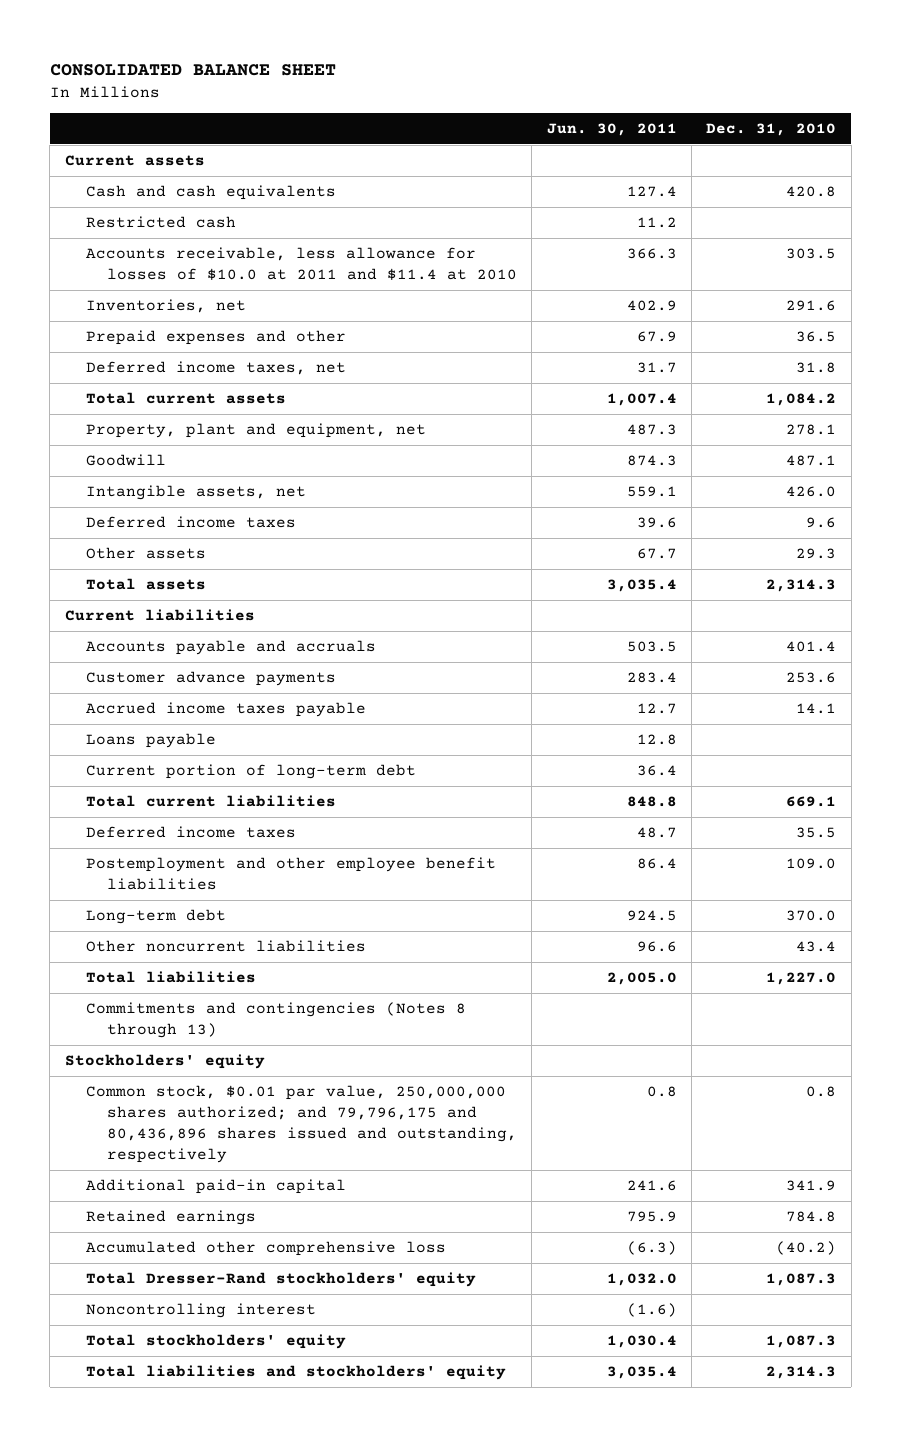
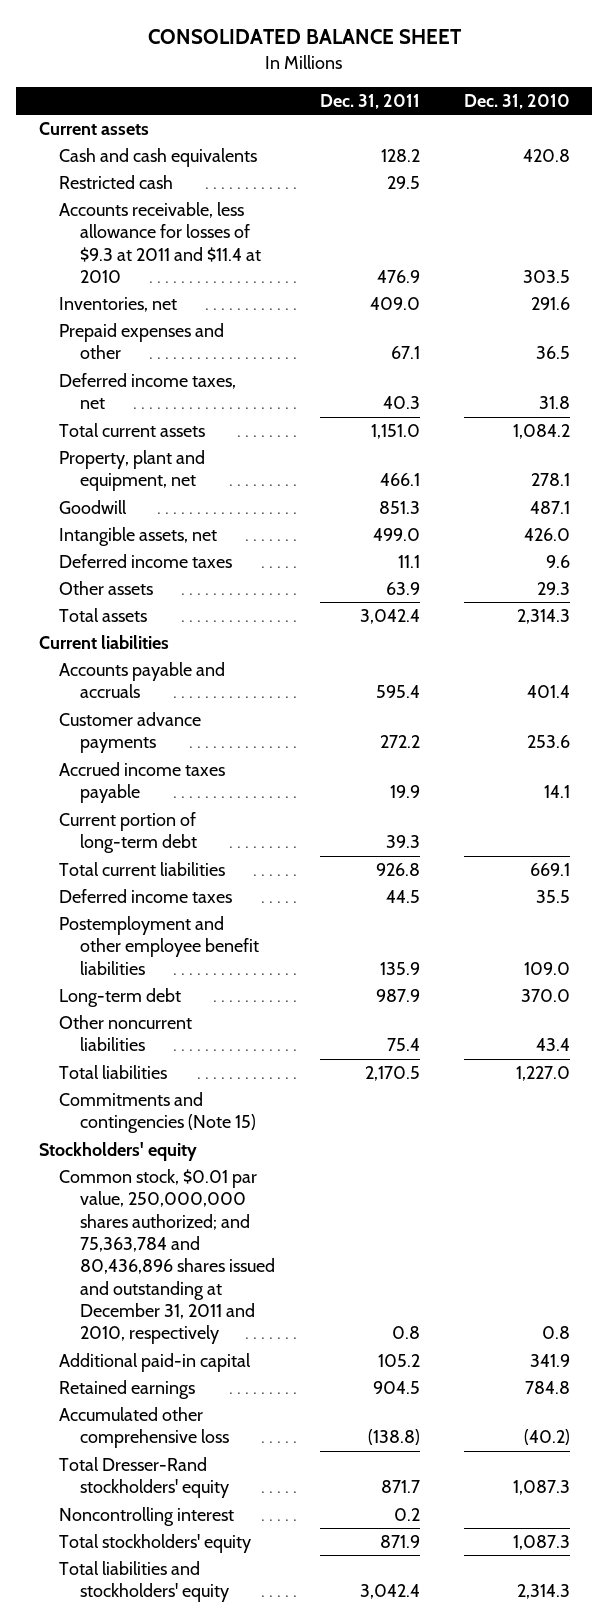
[546,123,677,137] Jun. 30, 2011 -> none
none -> [319,93,420,109] Dec. 31, 2011
[85,247,517,281] Accounts receivable, less allowance for losses of $10.0 at 2011 and $11.4 at 2010 -> [59,202,262,283] Accounts receivable, less allowance for losses of $9.3 at 2011 and $11.4 at 2010
[85,733,216,749] Loans payable -> none
[85,1002,466,1039] Commitments and contingencies (Notes 8 through 13) -> [59,1092,257,1134] Commitments and contingencies (Note 15)
[85,1085,517,1164] Common stock, $0.01 par value, 250,000,000 shares authorized; and 79,796,175 and 80,436,896 shares issued and outstanding, respectively -> [59,1169,276,1345] Common stock, $0.01 par value, 250,000,000 shares authorized; and 75,363,784 and 80,436,896 shares issued and outstanding at December 31, 2011 and 2010, respectively

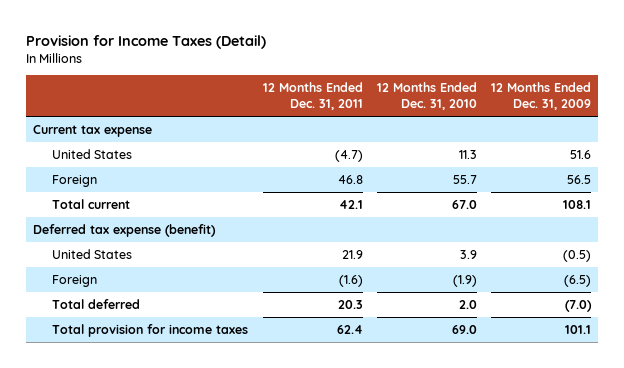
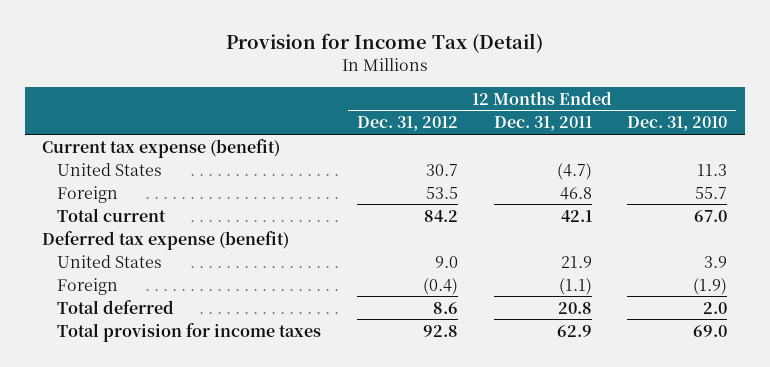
[26,34,267,49] Provision for Income Taxes (Detail) -> [225,33,543,54] Provision for Income Tax (Detail)
[491,82,592,111] 12 Months Ended Dec. 31, 2009 -> none
none -> [356,116,458,132] Dec. 31, 2012
[33,124,153,137] Current tax expense -> [42,138,281,158] Current tax expense (benefit)
[338,274,363,287] (1.6) -> [558,277,592,295] (1.1)
[337,299,363,309] 20.3 -> [557,301,592,314] 20.8
[336,324,363,334] 62.4 -> [556,324,592,337] 62.9

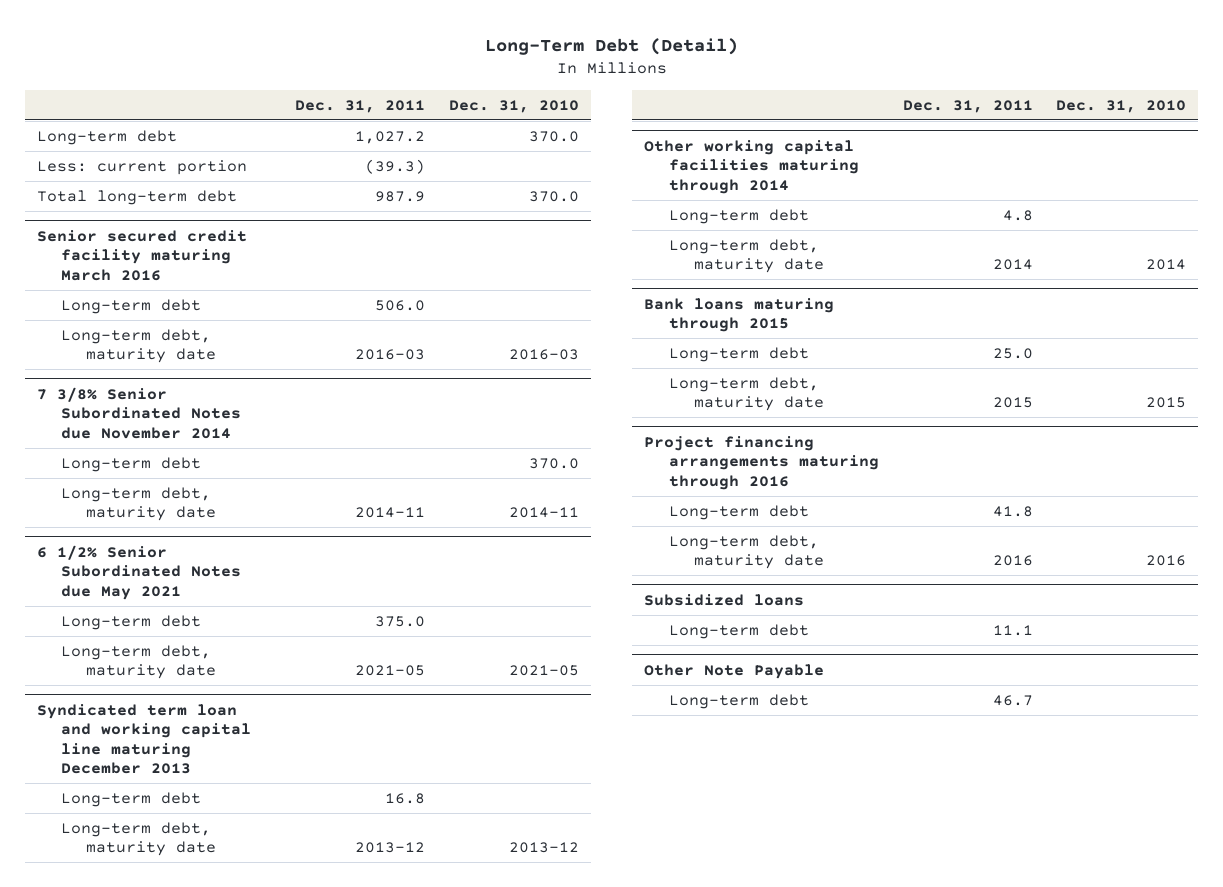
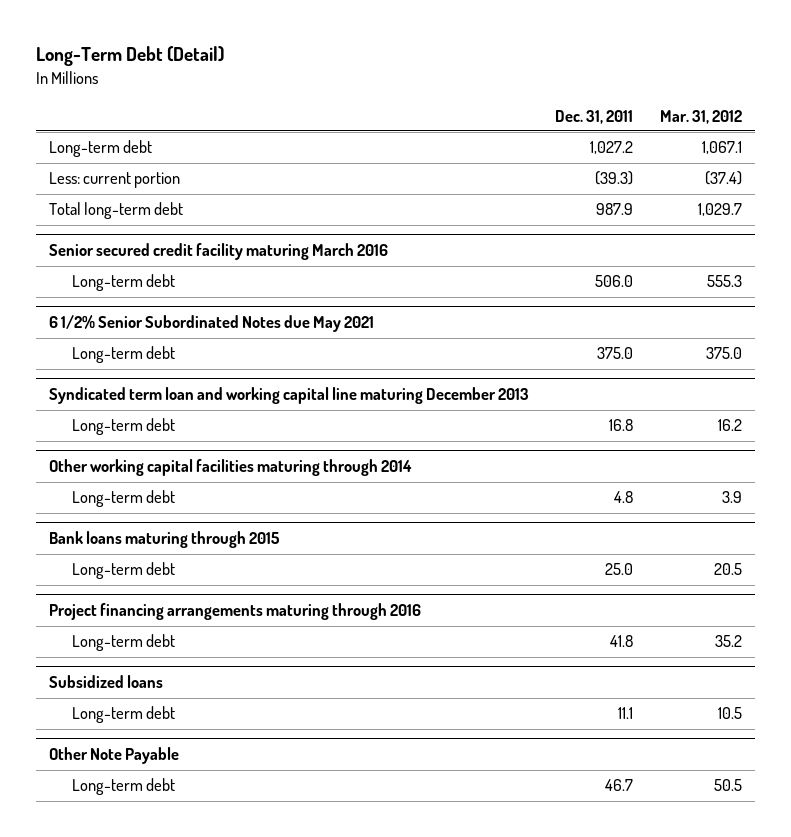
[448,99,579,113] Dec. 31, 2010 -> none
none -> [659,109,742,124] Mar. 31, 2012
[61,328,216,364] Long-term debt, maturity date -> none
[36,386,242,439] 7 3/8% Senior Subordinated Notes due November 2014 -> none
[61,456,202,472] Long-term debt -> none
[61,486,216,522] Long-term debt, maturity date -> none
[61,644,216,680] Long-term debt, maturity date -> none
[61,821,216,857] Long-term debt, maturity date -> none
[668,238,824,274] Long-term debt, maturity date -> none
[668,376,824,412] Long-term debt, maturity date -> none
[668,534,824,570] Long-term debt, maturity date -> none

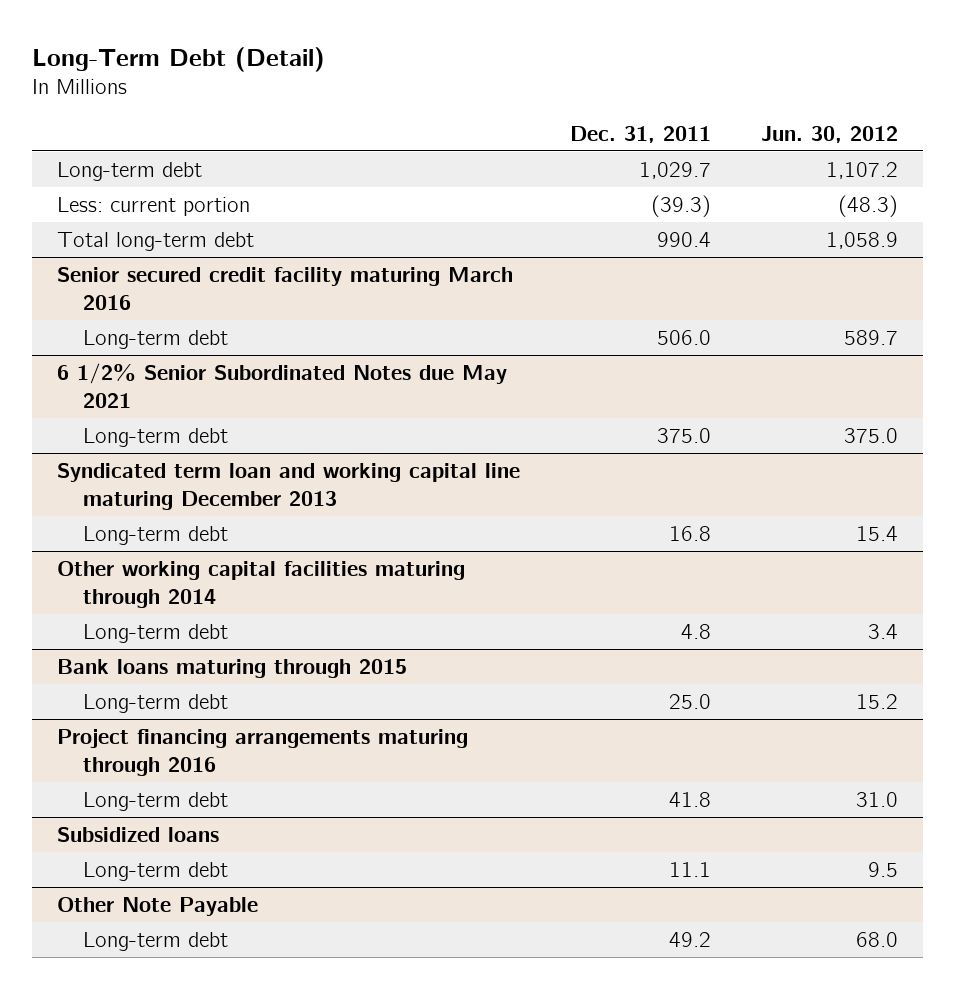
[659,109,742,124] Mar. 31, 2012 -> none
none -> [760,125,898,143] Jun. 30, 2012
[590,141,634,155] 1,027.2 -> [639,161,712,179] 1,029.7
[596,203,634,216] 987.9 -> [657,231,712,247] 990.4
[605,779,634,792] 46.7 -> [669,931,712,947] 49.2

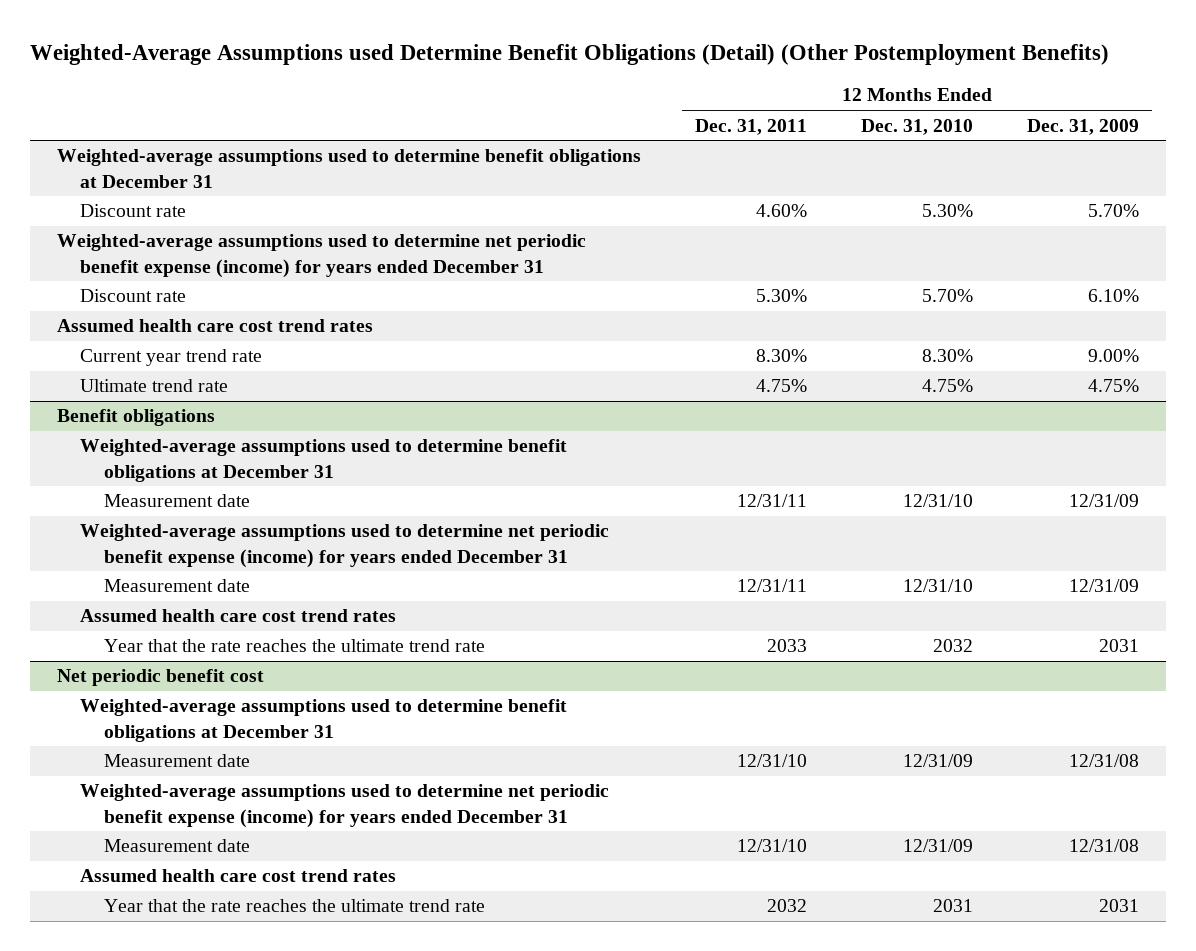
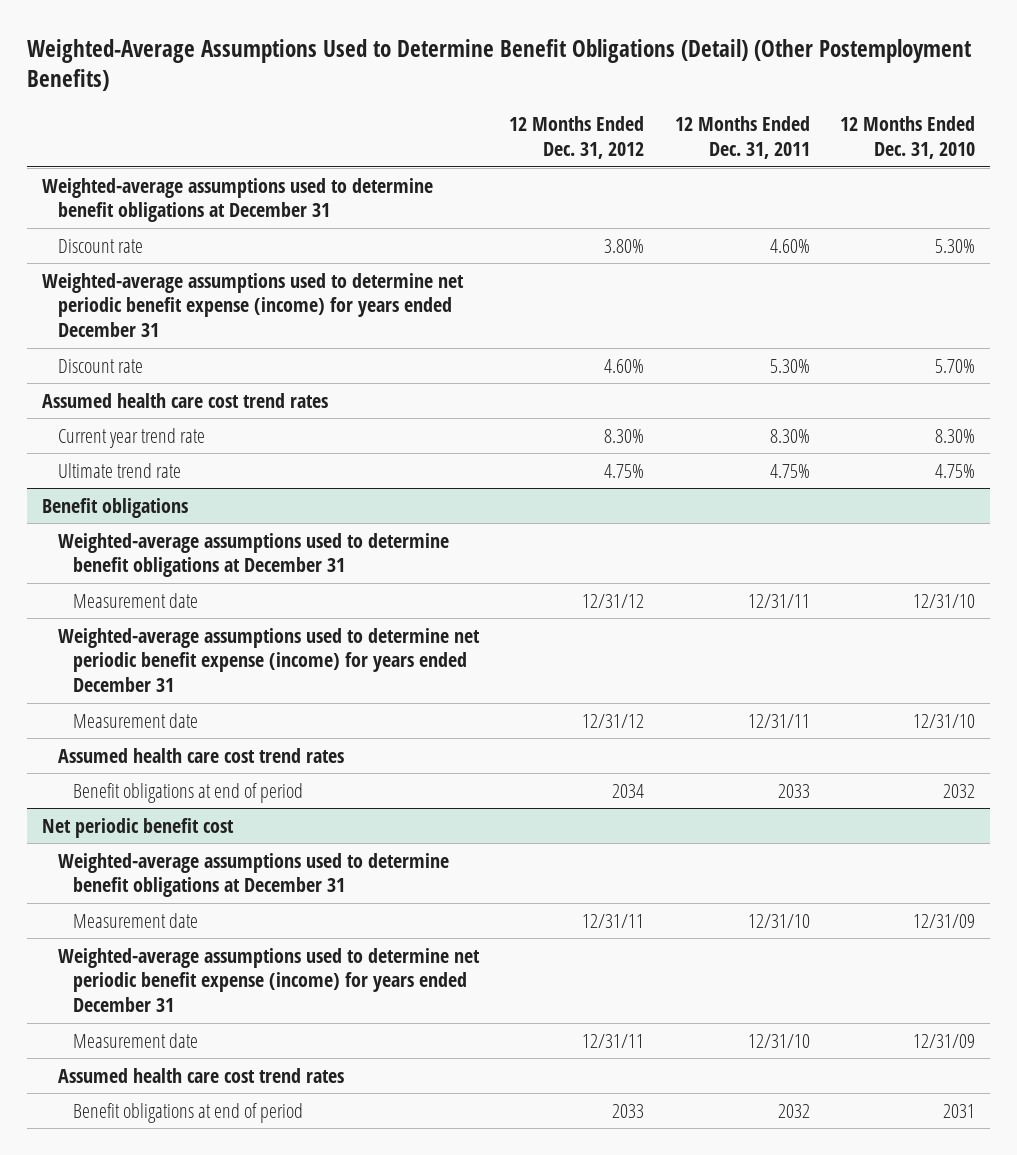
[30,44,1110,66] Weighted-Average Assumptions used Determine Benefit Obligations (Detail) (Other Postemployment Benefits) -> [26,39,971,92] Weighted-Average Assumptions Used to Determine Benefit Obligations (Detail) (Other Postemployment Benefits)
[1026,118,1139,135] Dec. 31, 2009 -> none
none -> [509,116,645,160] 12 Months Ended Dec. 31, 2012
[103,639,485,653] Year that the rate reaches the ultimate trend rate -> [73,782,304,803] Benefit obligations at end of period
[103,899,485,913] Year that the rate reaches the ultimate trend rate -> [73,1102,304,1123] Benefit obligations at end of period

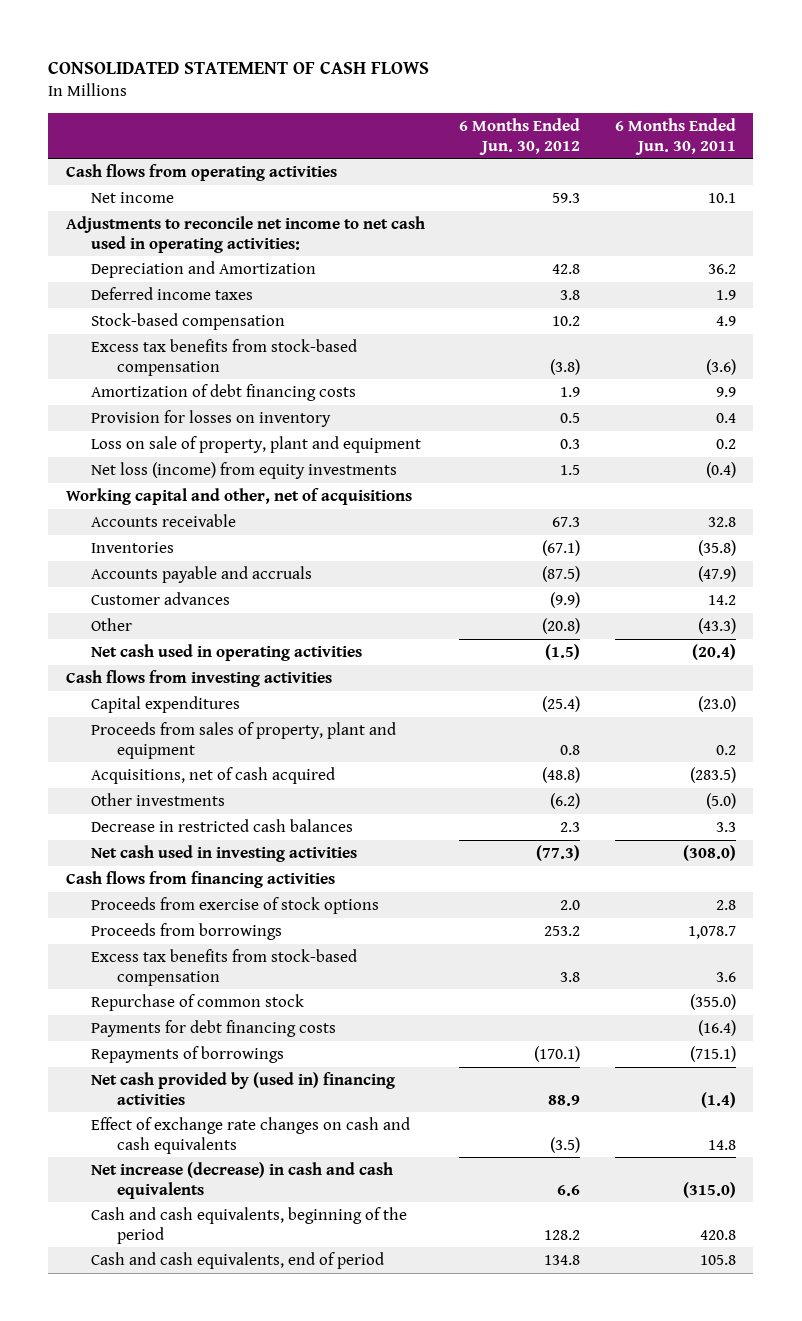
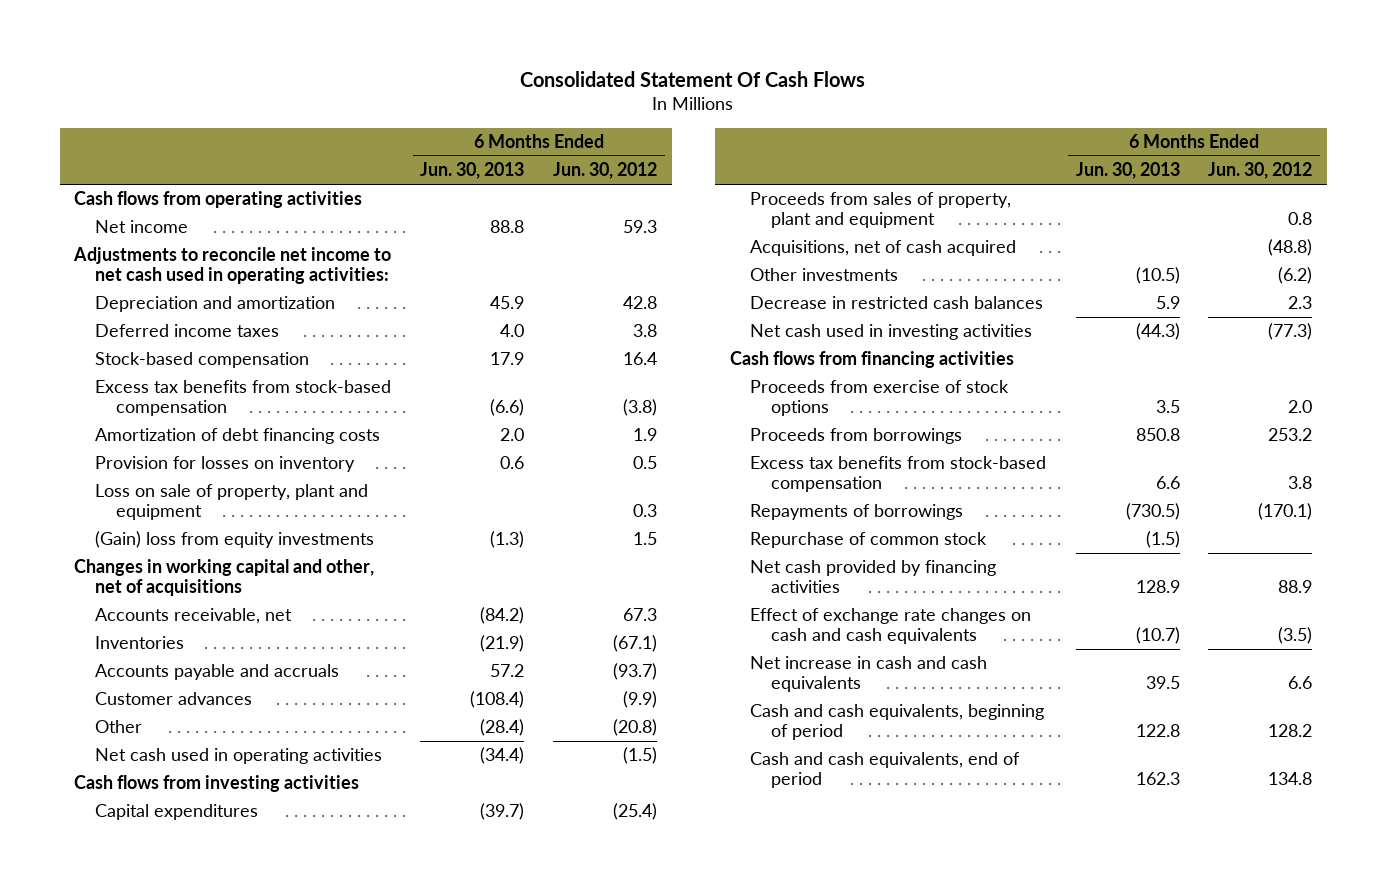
[48,61,430,75] CONSOLIDATED STATEMENT OF CASH FLOWS -> [520,70,866,87] Consolidated Statement Of Cash Flows
[615,118,737,155] 6 Months Ended Jun. 30, 2011 -> none
none -> [420,162,525,180] Jun. 30, 2013
[91,261,317,279] Depreciation and Amortization -> [95,296,336,313] Depreciation and amortization
[552,316,581,327] 10.2 -> [623,352,658,366] 16.4
[91,462,398,480] Net loss (income) from equity investments -> [95,531,375,549] (Gain) loss from equity investments
[65,488,412,506] Working capital and other, net of acquisitions -> [74,559,375,597] Changes in working capital and other, net of acquisitions
[91,514,237,528] Accounts receivable -> [95,608,293,625] Accounts receivable, net
[542,566,581,583] (87.5) -> [613,663,658,681] (93.7)
[91,1020,337,1038] Payments for debt financing costs -> none
[91,994,305,1012] Repurchase of common stock -> [750,532,988,549] Repurchase of common stock
[91,1072,396,1105] Net cash provided by (used in) financing activities -> [750,560,997,594] Net cash provided by financing activities
[91,1162,394,1199] Net increase (decrease) in cash and cash equivalents -> [750,656,988,693] Net increase in cash and cash equivalents
[91,1207,408,1244] Cash and cash equivalents, beginning of the period -> [750,704,1045,741] Cash and cash equivalents, beginning of period

